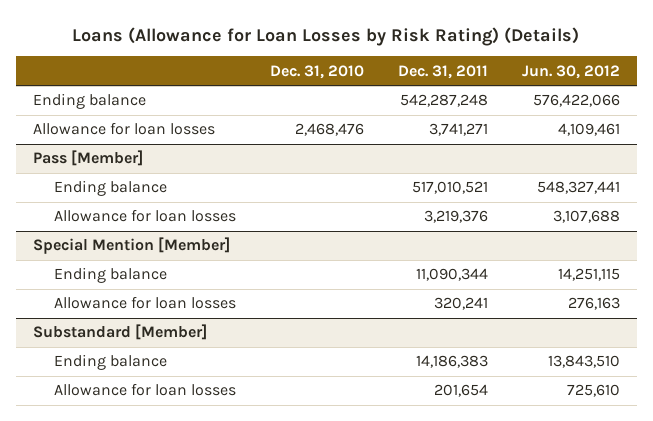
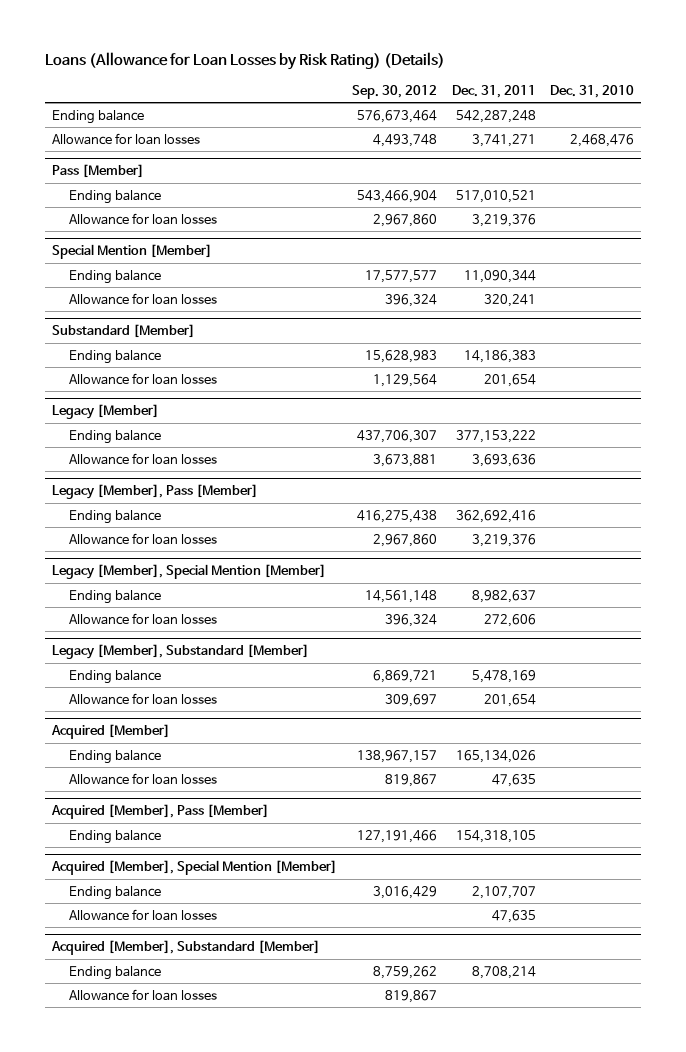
[521,64,620,79] Jun. 30, 2012 -> none
none -> [351,84,437,99] Sep. 30, 2012
none -> [52,404,160,420] Legacy [Member]
none -> [68,429,161,444] Ending balance
none -> [68,452,217,465] Allowance for loan losses
none -> [52,484,259,500] Legacy [Member], Pass [Member]
none -> [68,509,161,524] Ending balance
none -> [68,532,217,545] Allowance for loan losses
none -> [52,564,327,580] Legacy [Member], Special Mention [Member]
none -> [68,589,161,604] Ending balance
none -> [68,612,217,625] Allowance for loan losses
none -> [52,644,310,660] Legacy [Member], Substandard [Member]
none -> [68,669,161,684] Ending balance
none -> [68,692,217,705] Allowance for loan losses
none -> [51,724,171,740] Acquired [Member]
none -> [68,749,161,764] Ending balance
none -> [68,772,217,785] Allowance for loan losses
none -> [51,804,270,820] Acquired [Member], Pass [Member]
none -> [68,829,161,844] Ending balance
none -> [51,860,338,876] Acquired [Member], Special Mention [Member]
none -> [68,885,161,900] Ending balance
none -> [68,908,217,921] Allowance for loan losses
none -> [51,940,321,956] Acquired [Member], Substandard [Member]
none -> [68,965,161,980] Ending balance
none -> [68,988,217,1001] Allowance for loan losses

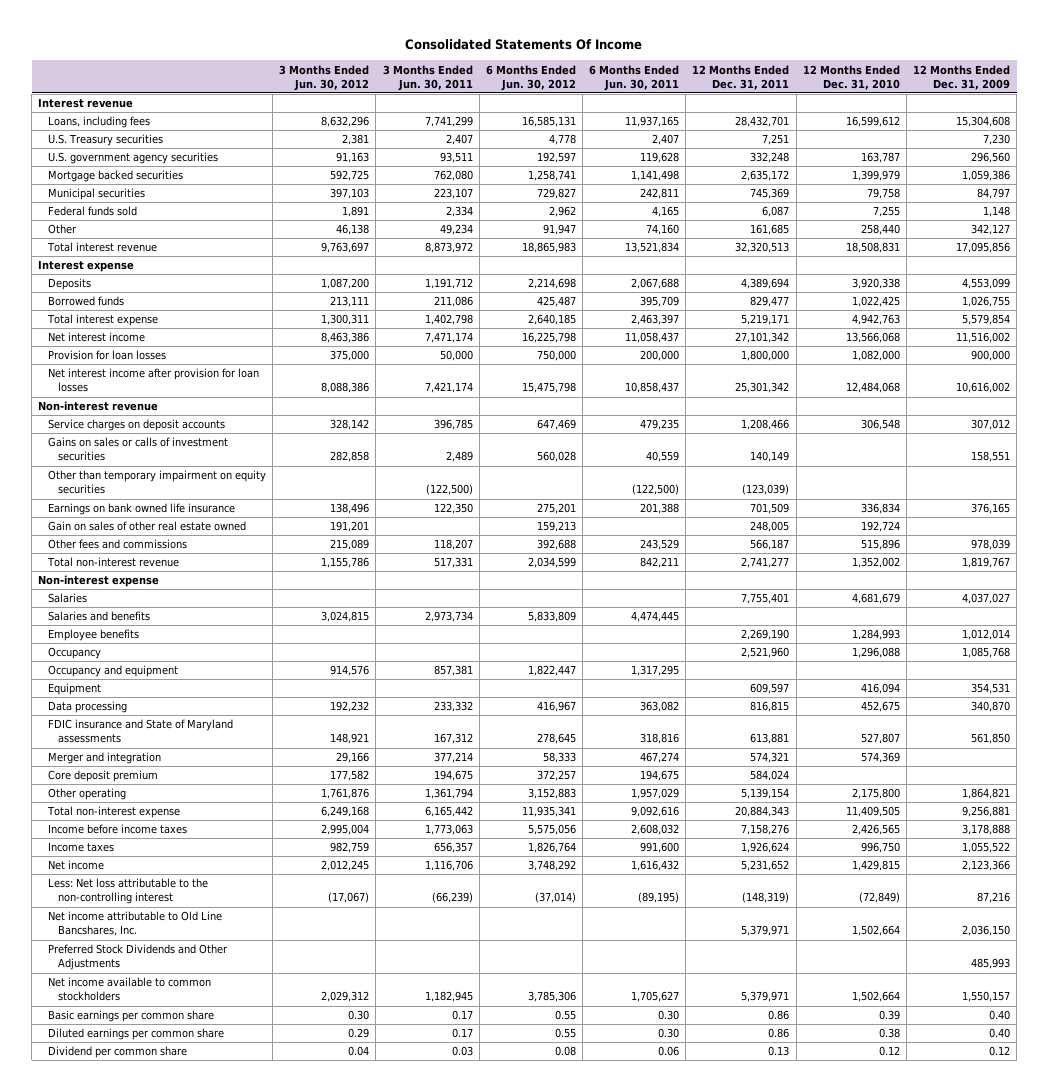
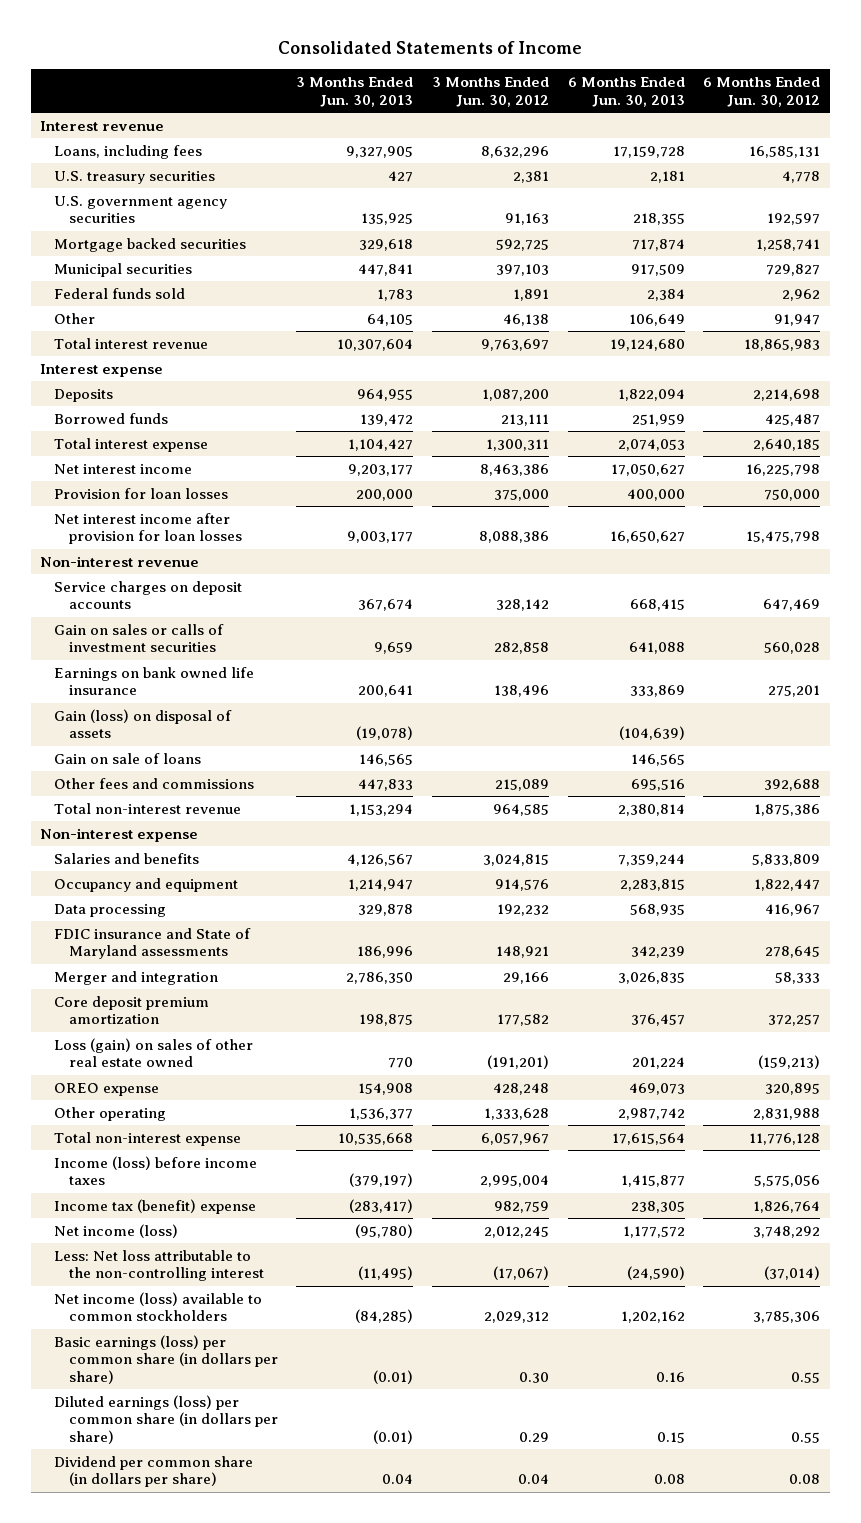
[405,39,643,51] Consolidated Statements Of Income -> [278,41,583,55] Consolidated Statements of Income
[382,64,473,91] 3 Months Ended Jun. 30, 2011 -> none
[589,64,680,91] 6 Months Ended Jun. 30, 2011 -> none
[692,64,790,90] 12 Months Ended Dec. 31, 2011 -> none
[802,64,900,90] 12 Months Ended Dec. 31, 2010 -> none
[912,64,1010,90] 12 Months Ended Dec. 31, 2009 -> none
none -> [296,77,414,107] 3 Months Ended Jun. 30, 2013
none -> [567,77,685,107] 6 Months Ended Jun. 30, 2013
[48,134,164,147] U.S. Treasury securities -> [54,170,216,184] U.S. treasury securities
[48,470,267,495] Other than temporary impairment on equity securities -> none
[48,437,229,462] Gains on sales or calls of investment securities -> [54,623,225,653] Gain on sales or calls of investment securities
[48,521,247,532] Gain on sales of other real estate owned -> none
none -> [54,708,233,739] Gain (loss) on disposal of assets
none -> [54,752,202,764] Gain on sale of loans
[321,557,370,569] 1,155,786 -> [492,803,549,816] 964,585
[527,557,576,569] 2,034,599 -> [754,803,821,816] 1,875,386
[48,593,88,604] Salaries -> none
[48,629,140,642] Employee benefits -> none
[48,647,102,660] Occupancy -> none
[48,683,102,696] Equipment -> none
[48,770,159,783] Core deposit premium -> [54,995,210,1025] Core deposit premium amortization
none -> [54,1037,254,1068] Loss (gain) on sales of other real estate owned
none -> [54,1082,160,1096] OREO expense
[321,788,370,800] 1,761,876 -> [483,1107,549,1120] 1,333,628
[527,788,576,800] 3,152,883 -> [753,1107,821,1120] 2,831,988
[321,806,370,818] 6,249,168 -> [480,1132,549,1145] 6,057,967
[521,806,576,818] 11,935,341 -> [749,1132,821,1145] 11,776,128
[48,824,188,835] Income before income taxes -> [54,1155,258,1186] Income (loss) before income taxes
[48,842,115,853] Income taxes -> [54,1198,257,1214] Income tax (benefit) expense
[48,860,105,871] Net income -> [54,1223,179,1238] Net income (loss)
[48,911,223,937] Net income attributable to Old Line Bancshares, Inc. -> none
[48,944,229,971] Preferred Stock Dividends and Other Adjustments -> none
[48,977,212,1002] Net income available to common stockholders -> [54,1291,263,1322] Net income (loss) available to common stockholders
[48,1010,215,1023] Basic earnings per common share -> [54,1334,278,1384] Basic earnings (loss) per common share (in dollars per share)
[48,1028,225,1041] Diluted earnings per common share -> [54,1394,278,1444] Diluted earnings (loss) per common share (in dollars per share)
[48,1046,188,1059] Dividend per common share -> [54,1455,254,1488] Dividend per common share (in dollars per share)

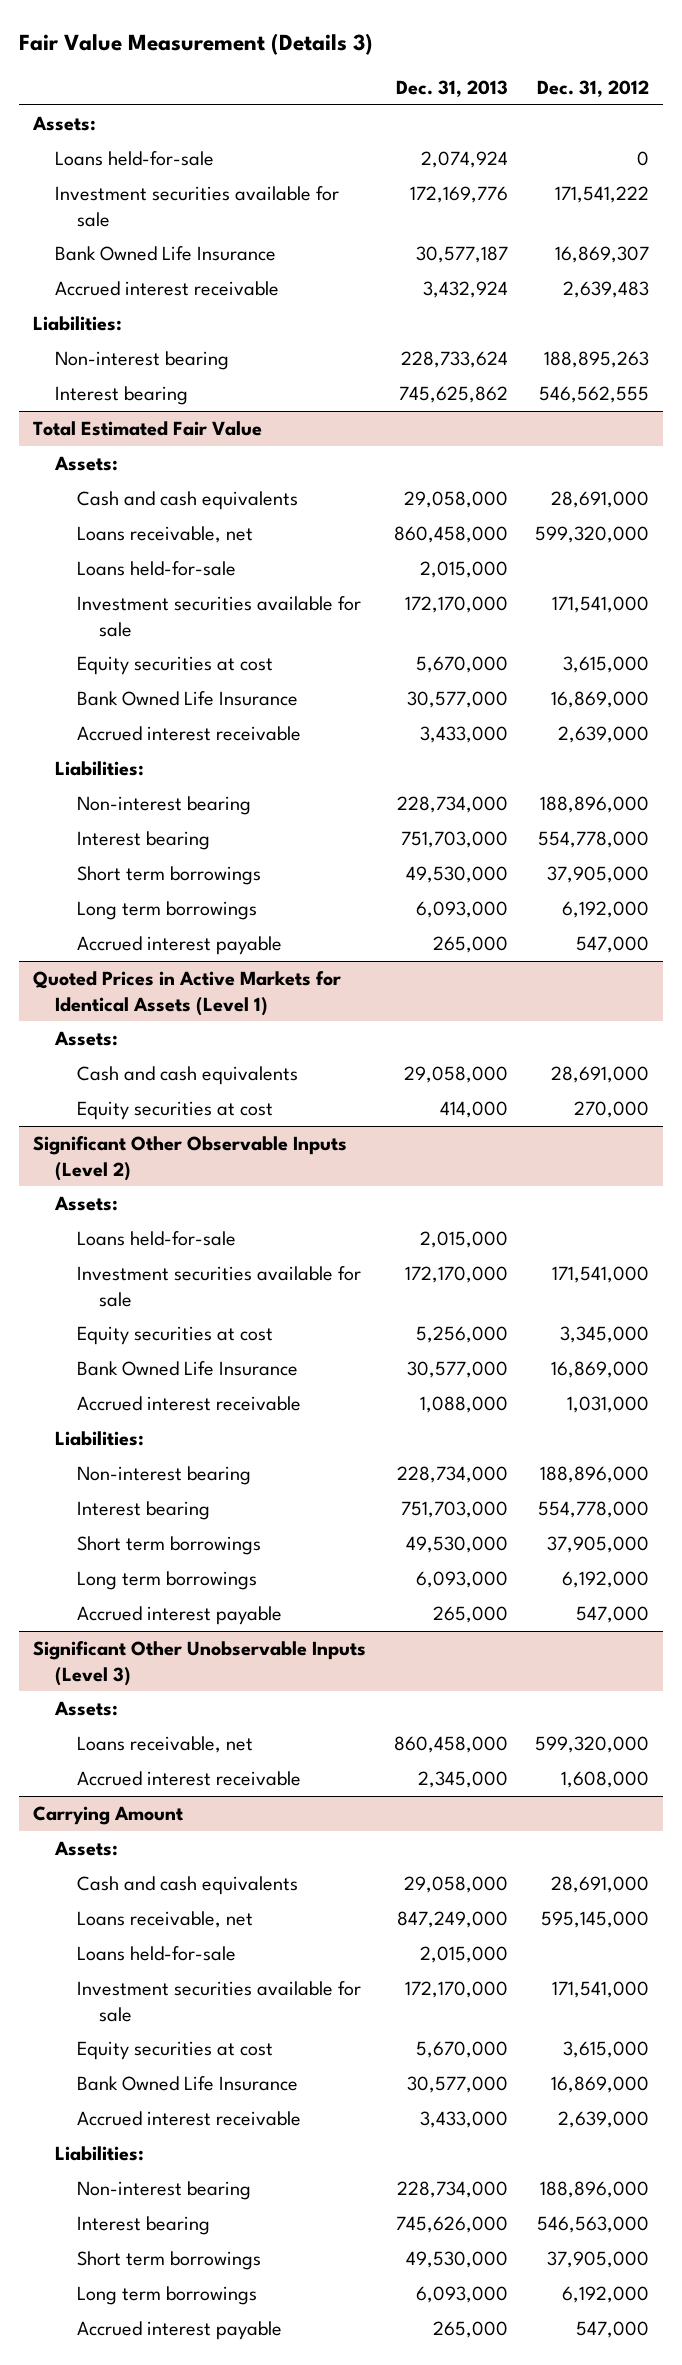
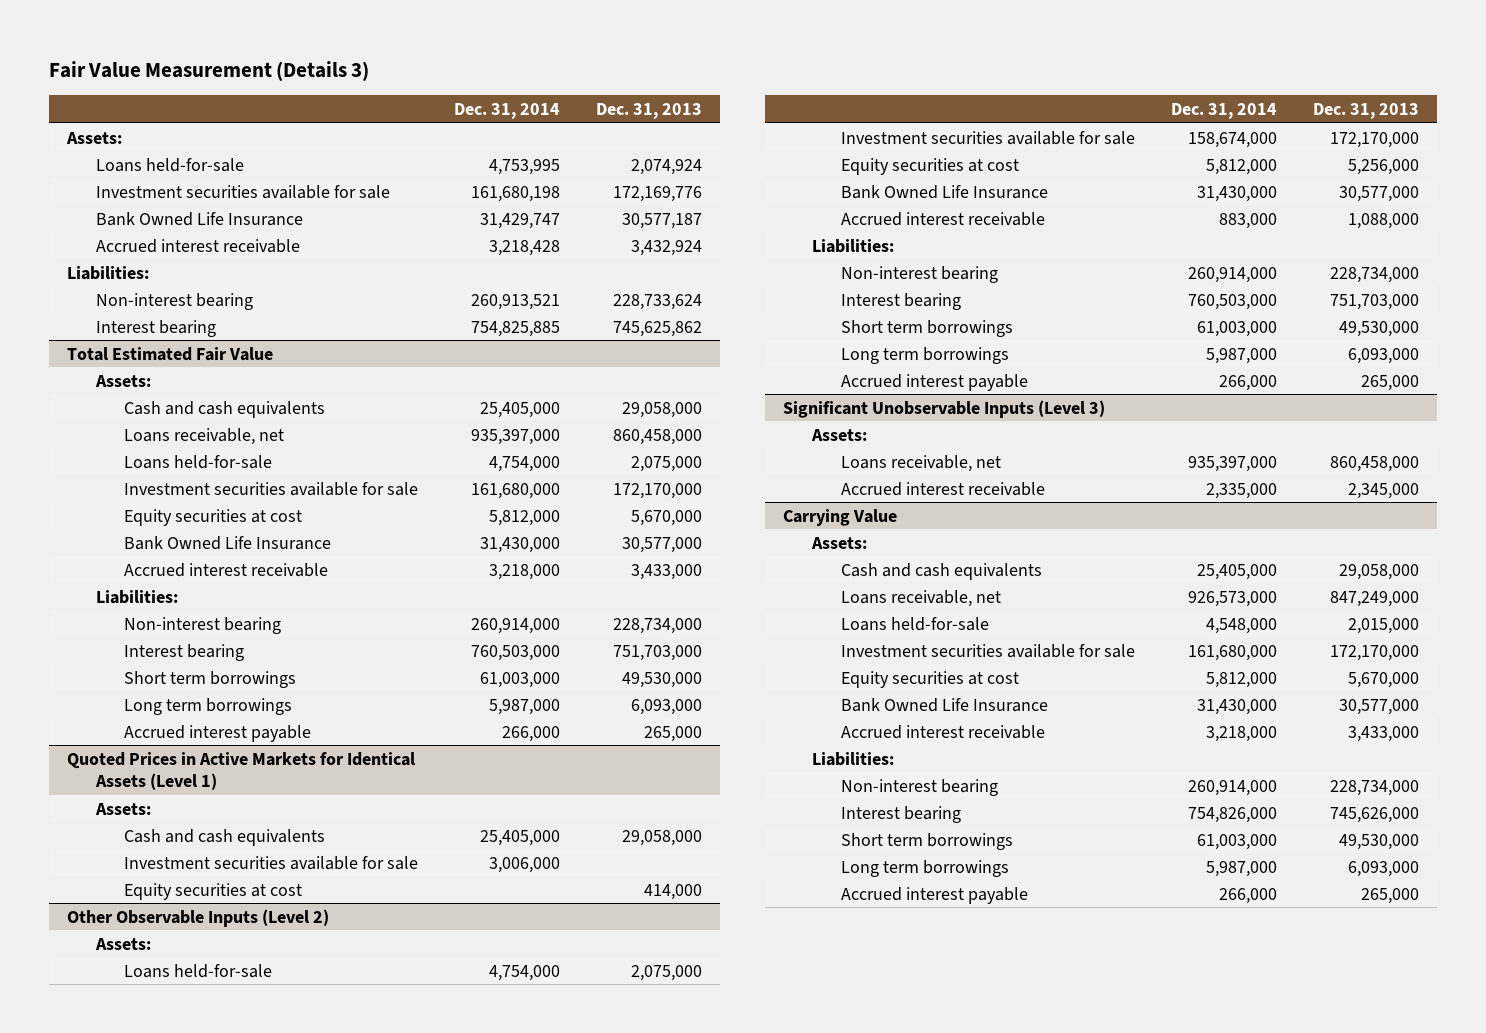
[537,79,650,97] Dec. 31, 2012 -> none
none -> [454,103,561,120] Dec. 31, 2014
[419,560,508,578] 2,015,000 -> [631,455,703,472] 2,075,000
none -> [124,855,419,870] Investment securities available for sale
[32,1135,347,1181] Significant Other Observable Inputs (Level 2) -> [67,908,330,927] Other Observable Inputs (Level 2)
[419,1230,508,1248] 2,015,000 -> [631,964,703,981] 2,075,000
[32,1640,366,1686] Significant Other Unobservable Inputs (Level 3) -> [783,399,1106,418] Significant Unobservable Inputs (Level 3)
[32,1805,183,1825] Carrying Amount -> none
none -> [783,508,898,526] Carrying Value

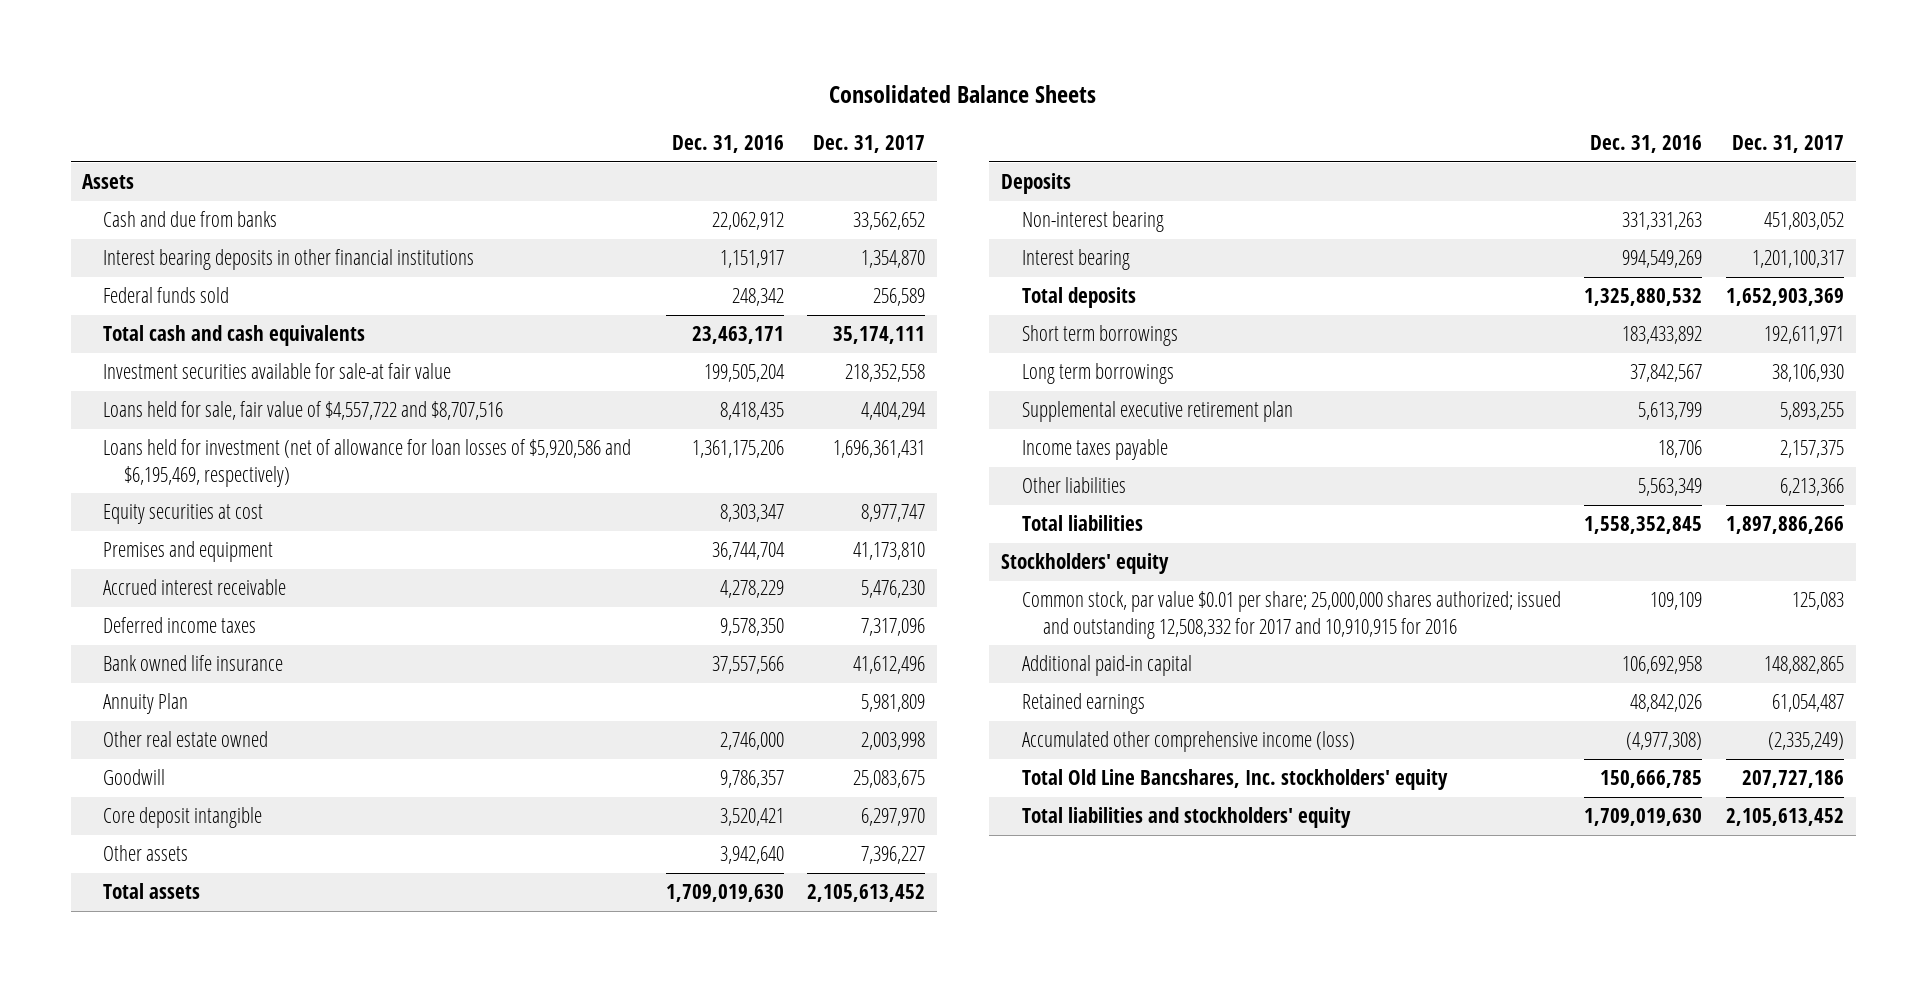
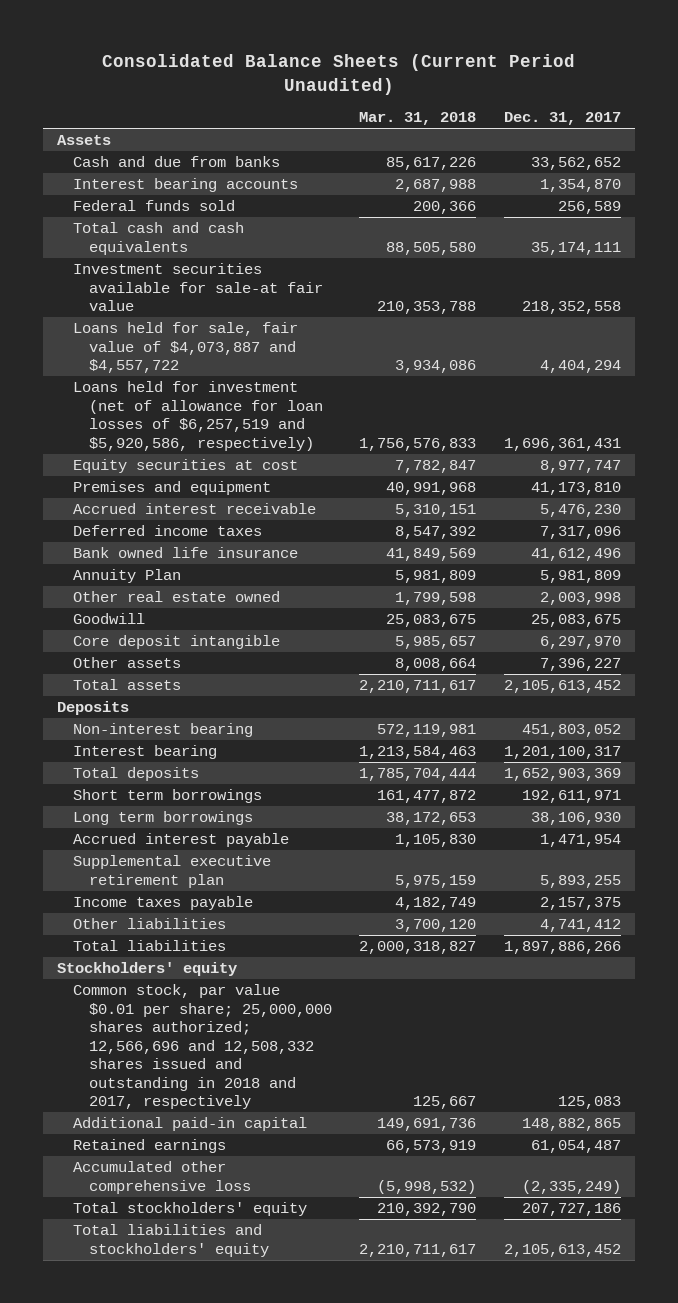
[829,84,1097,103] Consolidated Balance Sheets -> [101,54,575,95] Consolidated Balance Sheets (Current Period Unaudited)
[671,134,784,153] Dec. 31, 2016 -> none
none -> [359,112,477,126] Mar. 31, 2018
[103,249,475,271] Interest bearing deposits in other financial institutions -> [72,178,298,193] Interest bearing accounts
[103,401,504,421] Loans held for sale, fair value of $4,557,722 and $8,707,516 -> [72,322,298,374] Loans held for sale, fair value of $4,073,887 and $4,557,722
[103,439,632,487] Loans held for investment (net of allowance for loan losses of $5,920,586 and $6,195,469, respectively) -> [72,381,323,451] Loans held for investment (net of allowance for loan losses of $6,257,519 and $5,920,586, respectively)
none -> [72,833,289,848] Accrued interest payable
[1779,478,1844,497] 6,213,366 -> [539,919,621,933] 4,741,412
[1021,591,1561,639] Common stock, par value $0.01 per share; 25,000,000 shares authorized; issued and outstanding 12,508,332 for 2017 and 10,910,915 for 2016 -> [72,984,332,1110] Common stock, par value $0.01 per share; 25,000,000 shares authorized; 12,566,696 and 12,508,332 shares issued and outstanding in 2018 and 2017, respectively
[1021,731,1355,753] Accumulated other comprehensive income (loss) -> [72,1161,251,1194] Accumulated other comprehensive loss
[1021,769,1448,791] Total Old Line Bancshares, Inc. stockholders' equity -> [72,1202,307,1217] Total stockholders' equity

